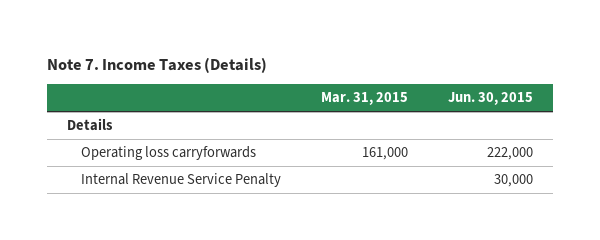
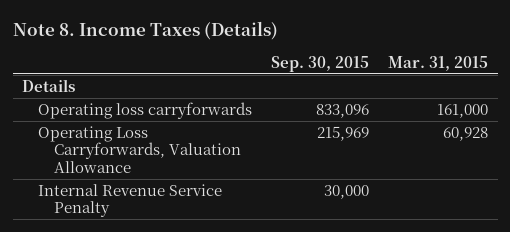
[47,56,268,73] Note 7. Income Taxes (Details) -> [12,20,278,40] Note 8. Income Taxes (Details)
[447,92,533,106] Jun. 30, 2015 -> none
none -> [271,55,370,72] Sep. 30, 2015
none -> [38,125,242,174] Operating Loss Carryforwards, Valuation Allowance

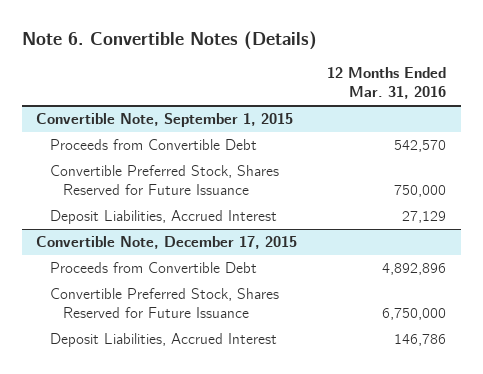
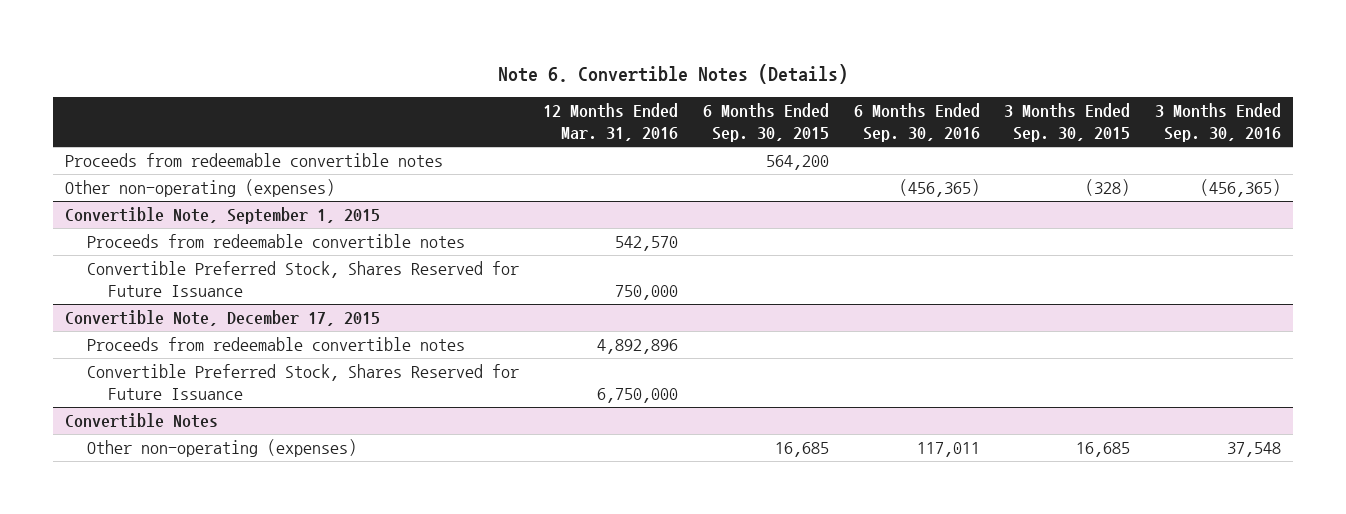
none -> [702,103,829,143] 6 Months Ended Sep. 30, 2015
none -> [853,103,980,143] 6 Months Ended Sep. 30, 2016
none -> [1004,103,1131,143] 3 Months Ended Sep. 30, 2015
none -> [1154,103,1281,143] 3 Months Ended Sep. 30, 2016
none -> [64,153,443,168] Proceeds from redeemable convertible notes
none -> [64,179,335,198] Other non-operating (expenses)
[49,139,257,151] Proceeds from Convertible Debt -> [86,234,465,249] Proceeds from redeemable convertible notes
[49,210,277,225] Deposit Liabilities, Accrued Interest -> none
[49,262,257,274] Proceeds from Convertible Debt -> [86,337,465,352] Proceeds from redeemable convertible notes
[49,333,277,348] Deposit Liabilities, Accrued Interest -> none
none -> [64,413,218,429] Convertible Notes
none -> [86,439,357,458] Other non-operating (expenses)

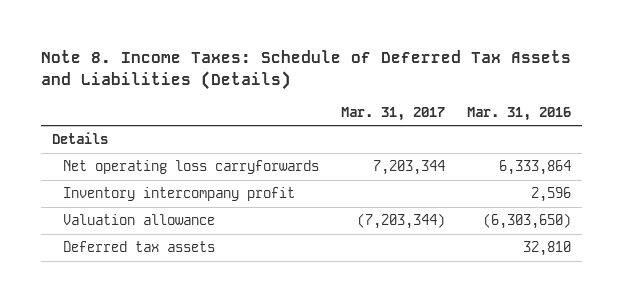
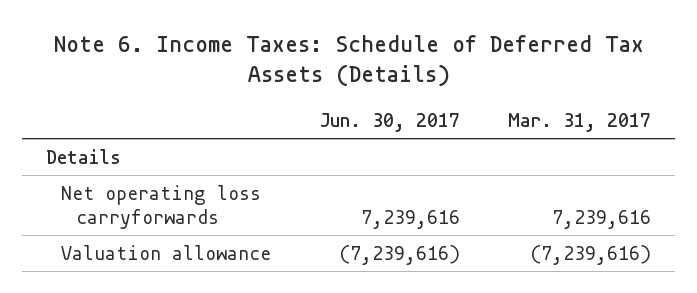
[41,50,572,90] Note 8. Income Taxes: Schedule of Deferred Tax Assets and Liabilities (Details) -> [53,35,644,88] Note 6. Income Taxes: Schedule of Deferred Tax Assets (Details)
[466,106,571,121] Mar. 31, 2016 -> none
none -> [319,112,460,132] Jun. 30, 2017
[62,187,295,202] Inventory intercompany profit -> none
[62,241,215,253] Deferred tax assets -> none
[372,160,445,176] 7,203,344 -> [552,209,652,229] 7,239,616
[356,213,445,230] (7,203,344) -> [530,244,652,265] (7,239,616)

